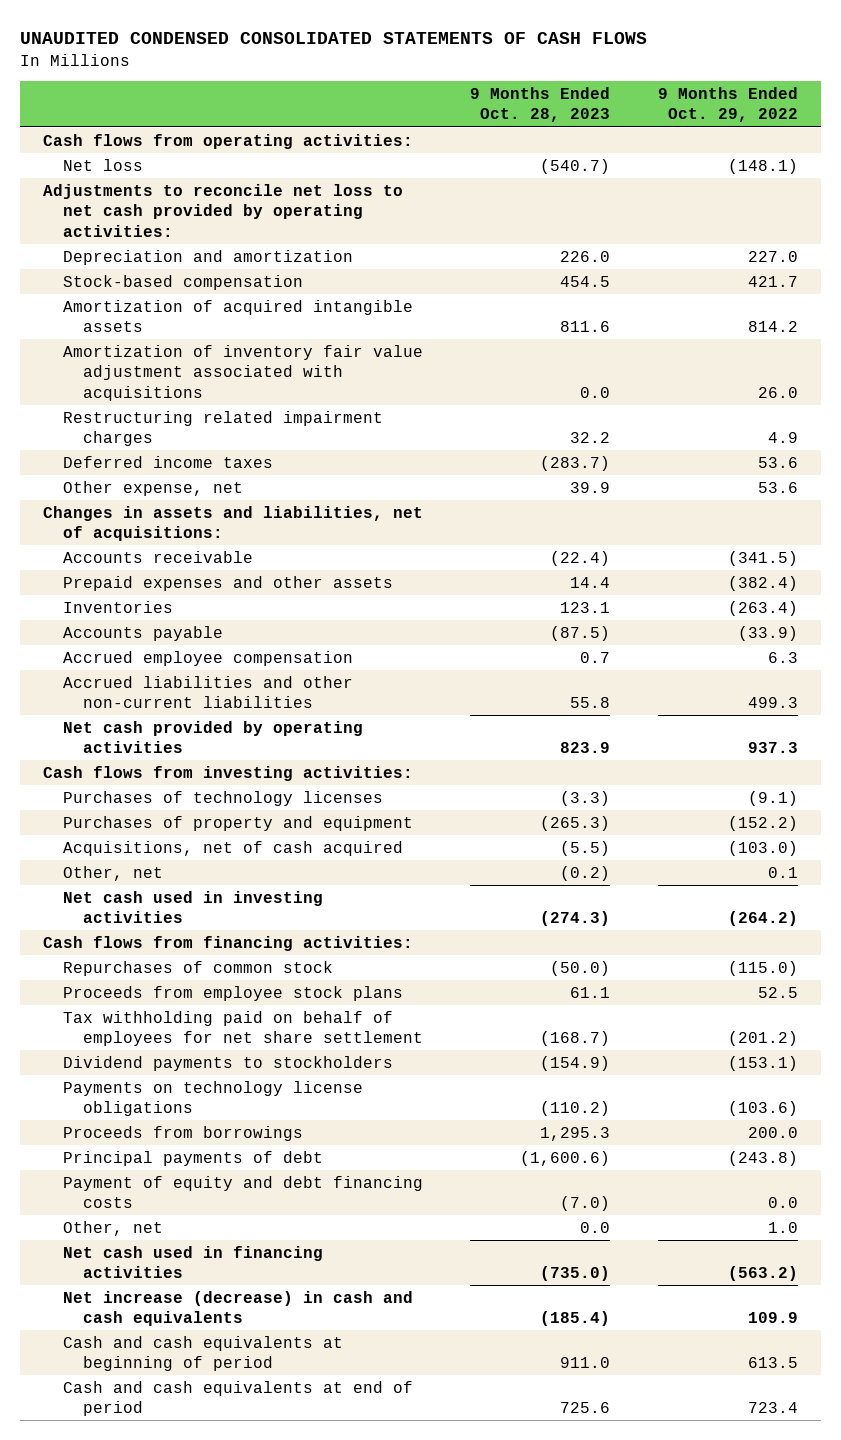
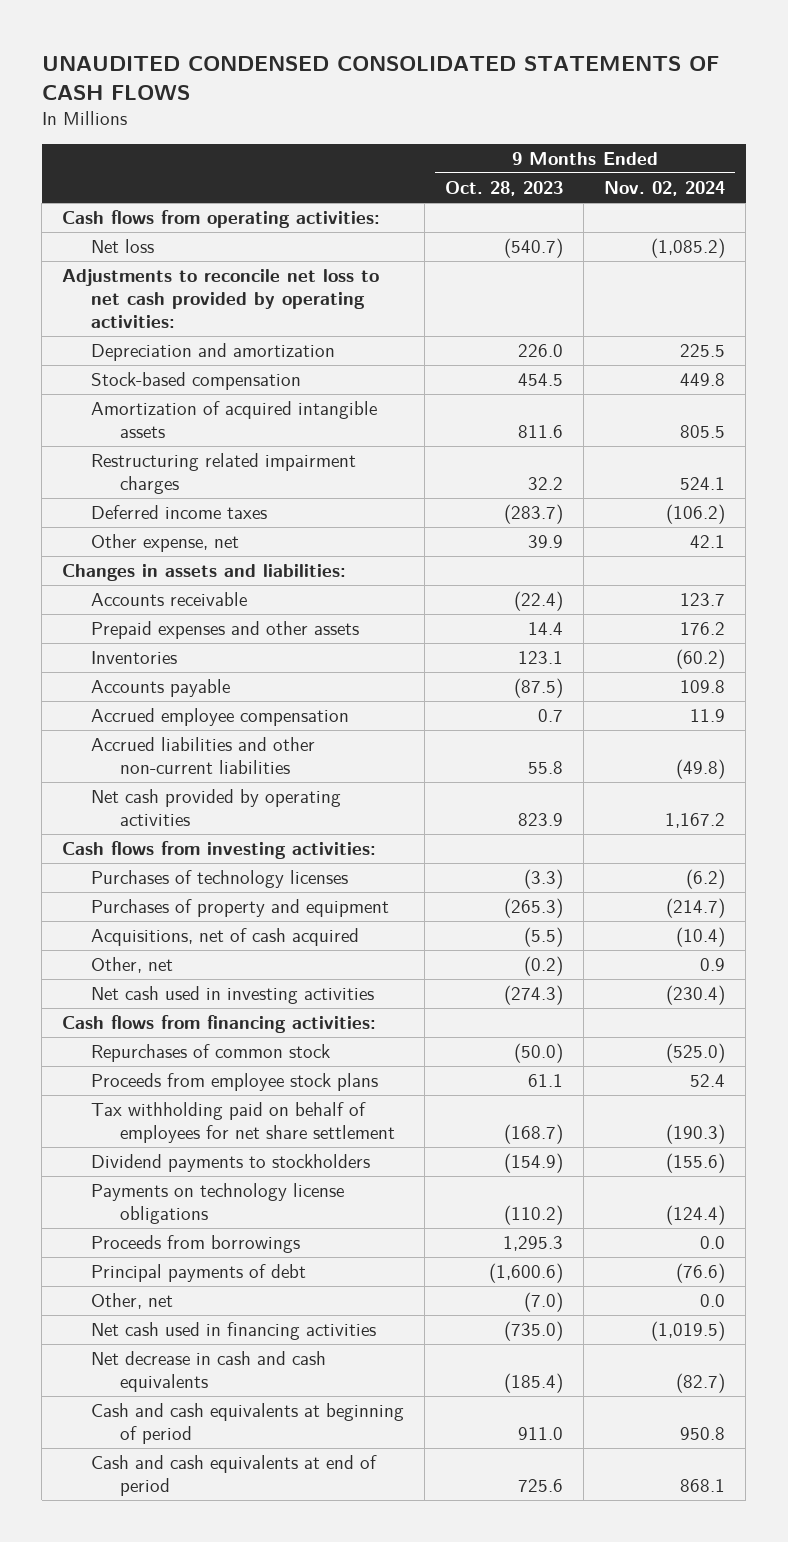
[657,87,798,123] 9 Months Ended Oct. 29, 2022 -> none
none -> [604,181,726,197] Nov. 02, 2024
[62,344,423,401] Amortization of inventory fair value adjustment associated with acquisitions -> none
[43,505,424,542] Changes in assets and liabilities, net of acquisitions: -> [62,564,347,582] Changes in assets and liabilities:
[62,1175,423,1209] Payment of equity and debt financing costs -> none
[580,1221,611,1233] 0.0 -> [524,1292,564,1313] (7.0)
[62,1290,413,1327] Net increase (decrease) in cash and cash equivalents -> [91,1351,327,1392] Net decrease in cash and cash equivalents

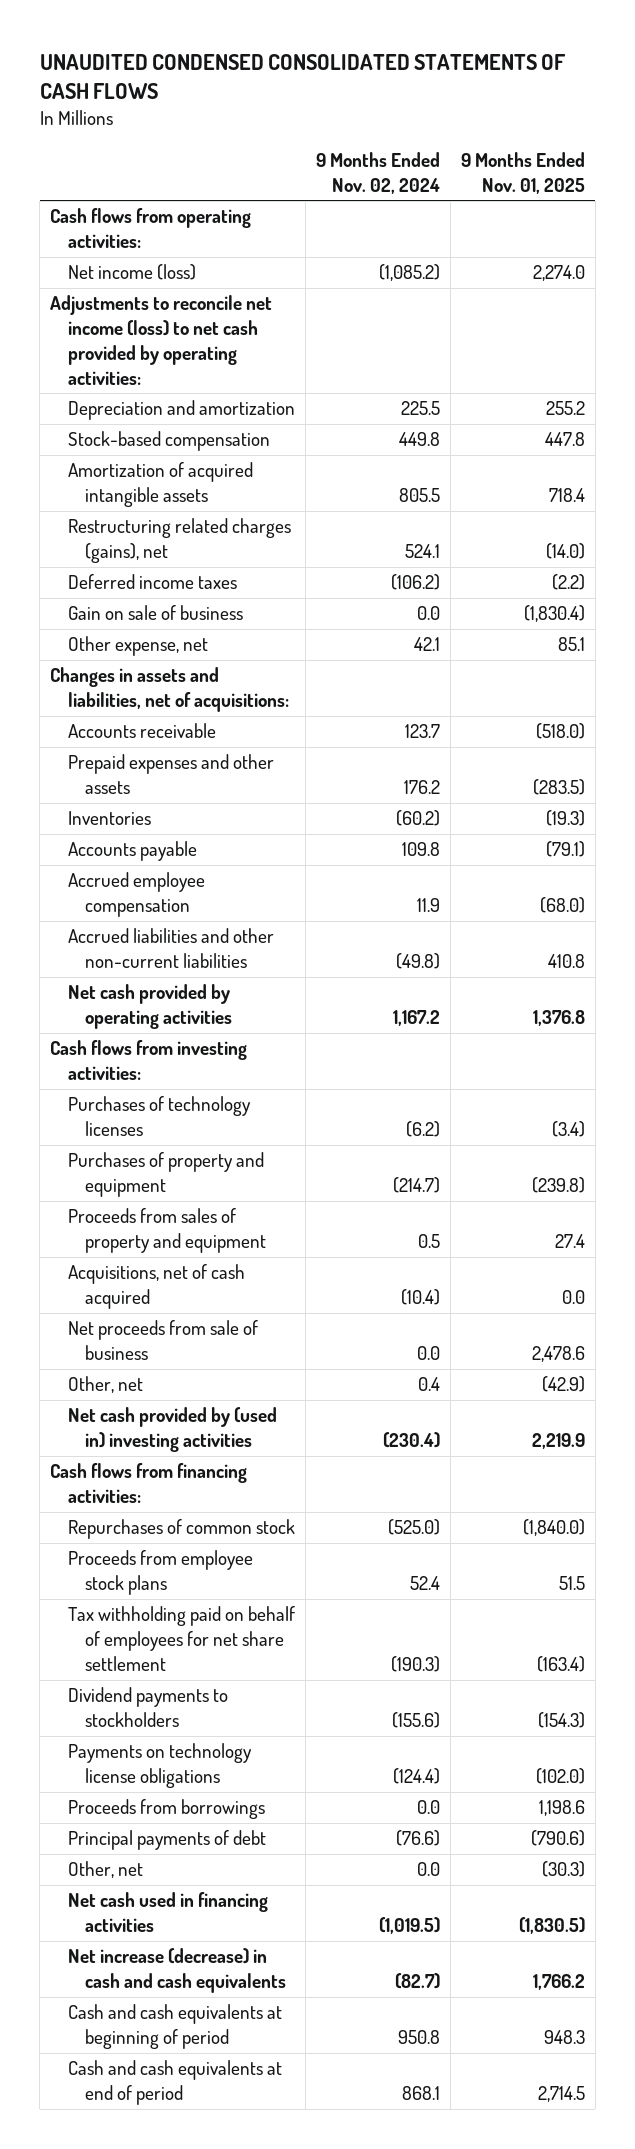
[445,181,564,197] Oct. 28, 2023 -> none
none -> [460,151,585,194] 9 Months Ended Nov. 01, 2025
[91,239,155,254] Net loss -> [67,264,196,281] Net income (loss)
[62,269,380,328] Adjustments to reconcile net loss to net cash provided by operating activities: -> [50,295,273,385] Adjustments to reconcile net income (loss) to net cash provided by operating activities:
[91,453,357,494] Restructuring related impairment charges -> [67,518,291,564] Restructuring related charges (gains), net
none -> [67,605,243,621] Gain on sale of business
[62,564,347,582] Changes in assets and liabilities: -> [50,667,289,713] Changes in assets and liabilities, net of acquisitions:
none -> [67,1208,267,1254] Proceeds from sales of property and equipment
none -> [67,1320,258,1361] Net proceeds from sale of business
[700,958,726,972] 0.9 -> [417,1377,440,1392] 0.4
[91,986,375,1005] Net cash used in investing activities -> [67,1407,277,1453] Net cash provided by (used in) investing activities
[91,1351,327,1392] Net decrease in cash and cash equivalents -> [67,1948,287,1994] Net increase (decrease) in cash and cash equivalents

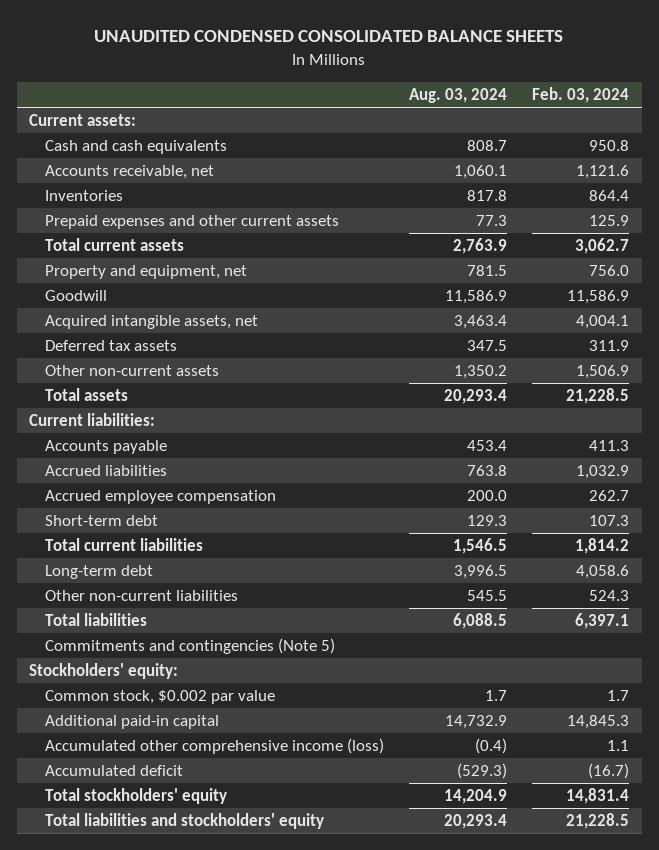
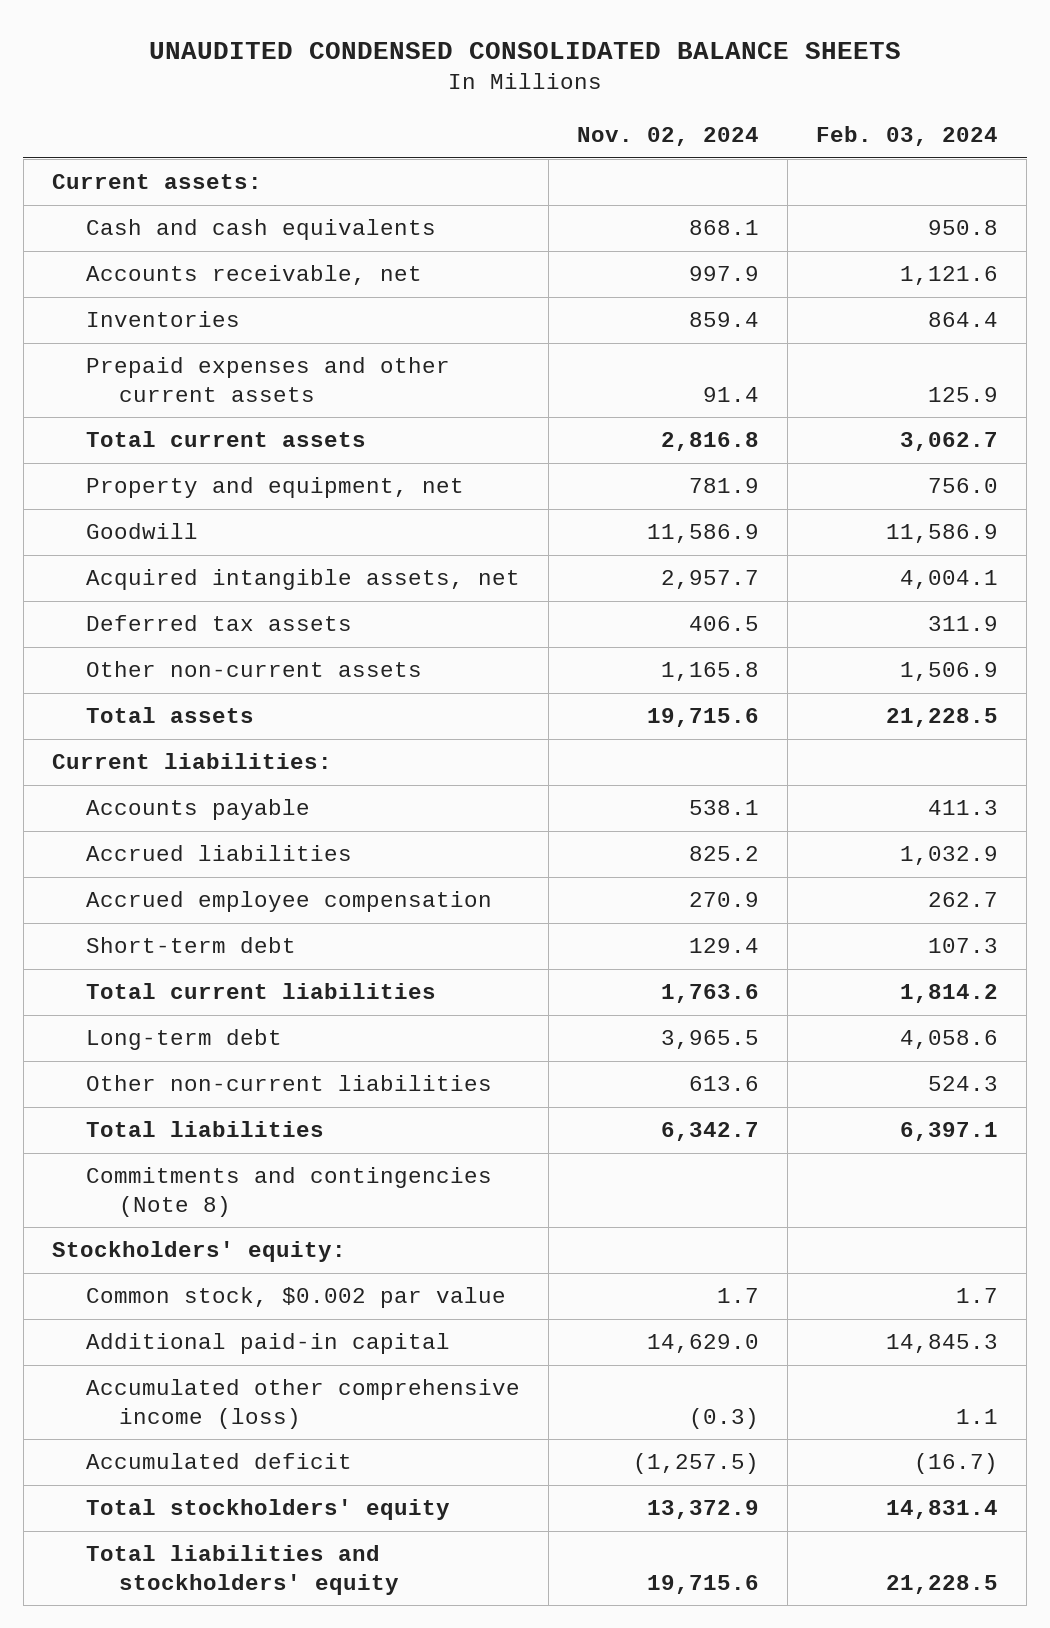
[409,87,508,103] Aug. 03, 2024 -> none
none -> [577,127,760,147] Nov. 02, 2024
[44,638,335,655] Commitments and contingencies (Note 5) -> [85,1167,492,1217] Commitments and contingencies (Note 8)

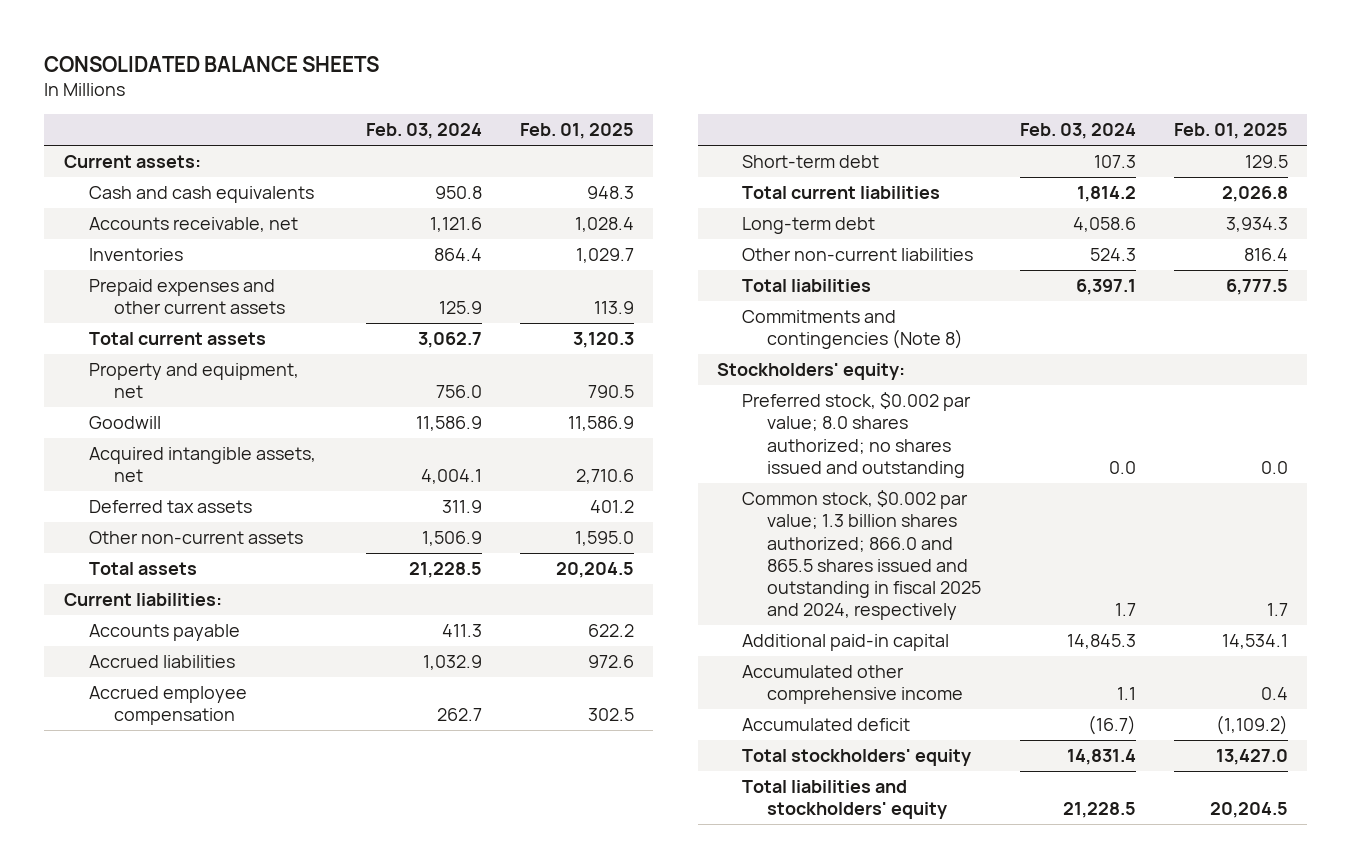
[149,41,902,59] UNAUDITED CONDENSED CONSOLIDATED BALANCE SHEETS -> [44,56,380,73] CONSOLIDATED BALANCE SHEETS
[577,127,760,147] Nov. 02, 2024 -> none
none -> [520,123,635,140] Feb. 01, 2025
none -> [742,391,972,478] Preferred stock, $0.002 par value; 8.0 shares authorized; no shares issued and outstanding
[85,1287,506,1309] Common stock, $0.002 par value -> [742,489,982,621] Common stock, $0.002 par value; 1.3 billion shares authorized; 866.0 and 865.5 shares issued and outstanding in fiscal 2025 and 2024, respectively
[85,1379,520,1429] Accumulated other comprehensive income (loss) -> [742,664,964,705] Accumulated other comprehensive income

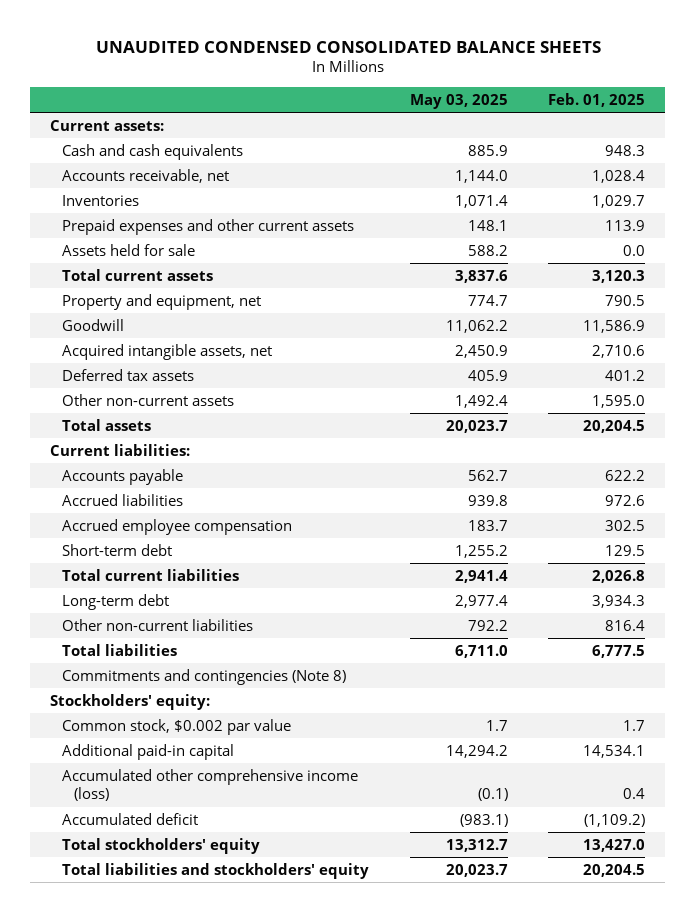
[44,56,380,73] CONSOLIDATED BALANCE SHEETS -> [95,40,601,53] UNAUDITED CONDENSED CONSOLIDATED BALANCE SHEETS
[365,123,482,140] Feb. 03, 2024 -> none
none -> [409,93,508,109] May 03, 2025
none -> [62,243,196,256] Assets held for sale
[742,391,972,478] Preferred stock, $0.002 par value; 8.0 shares authorized; no shares issued and outstanding -> none
[742,489,982,621] Common stock, $0.002 par value; 1.3 billion shares authorized; 866.0 and 865.5 shares issued and outstanding in fiscal 2025 and 2024, respectively -> [62,718,292,735] Common stock, $0.002 par value
[742,664,964,705] Accumulated other comprehensive income -> [62,768,359,802] Accumulated other comprehensive income (loss)

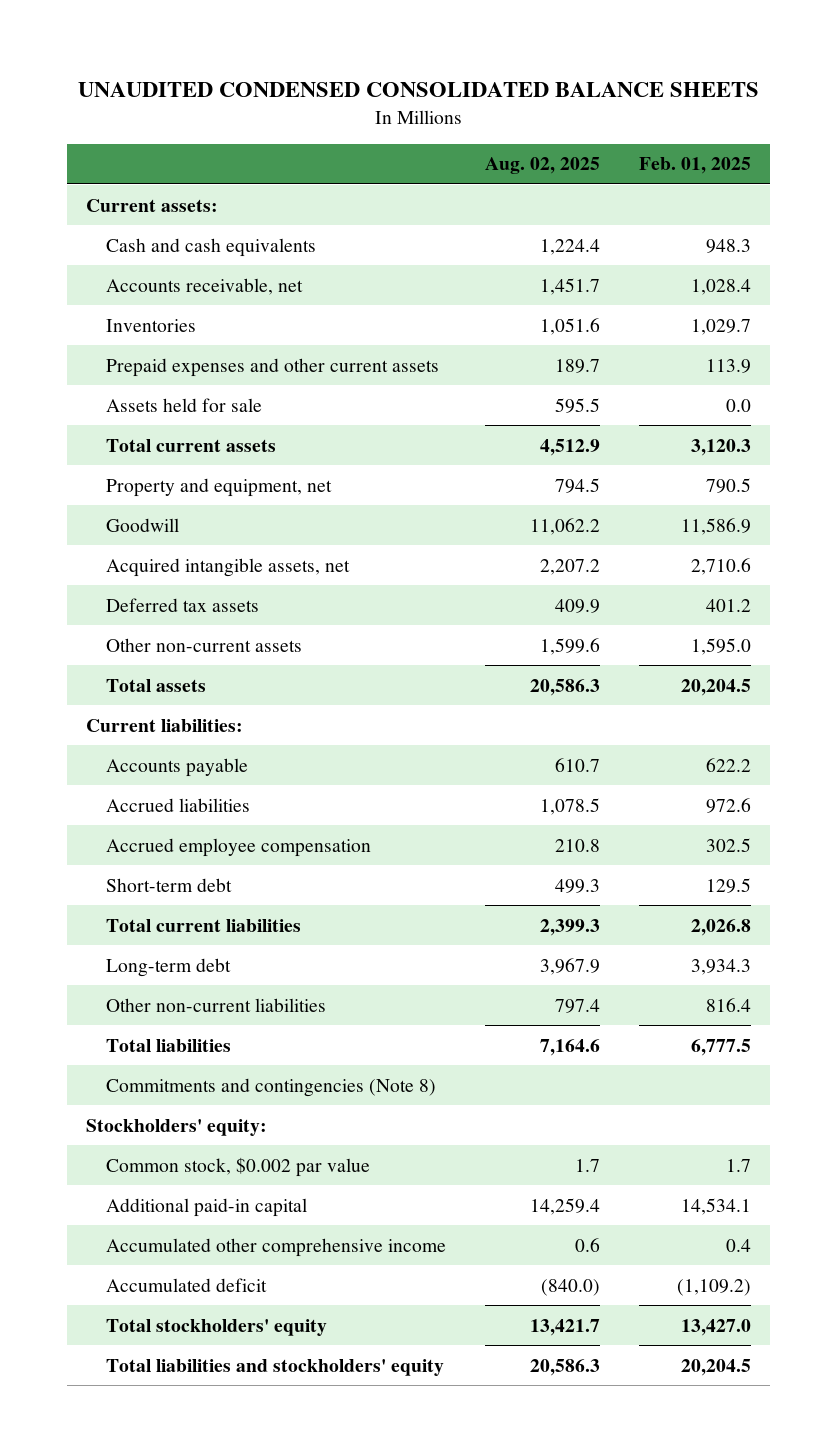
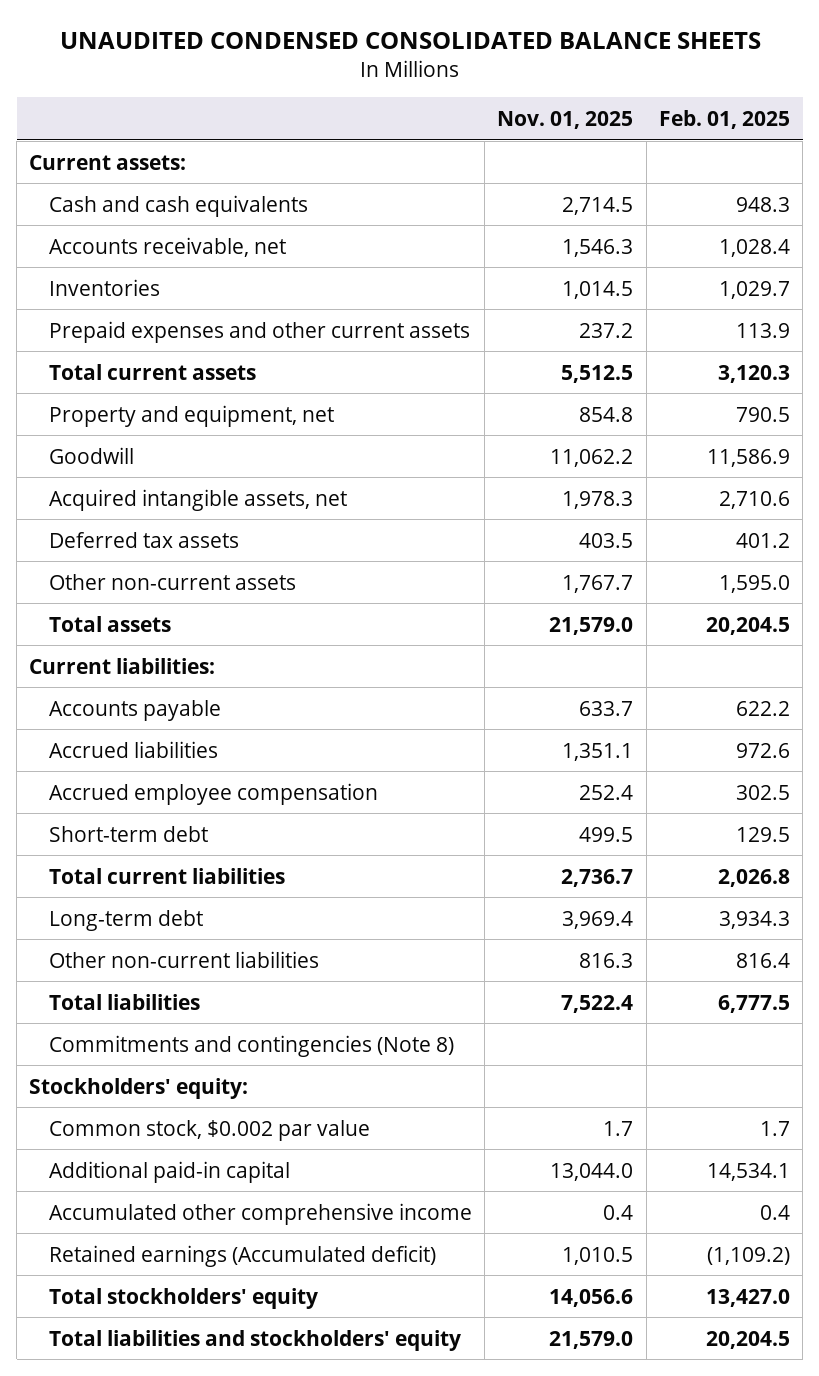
[484,157,600,175] Aug. 02, 2025 -> none
none -> [497,110,634,129] Nov. 01, 2025
[105,397,262,412] Assets held for sale -> none
[105,1277,267,1292] Accumulated deficit -> [48,1244,436,1267] Retained earnings (Accumulated deficit)

